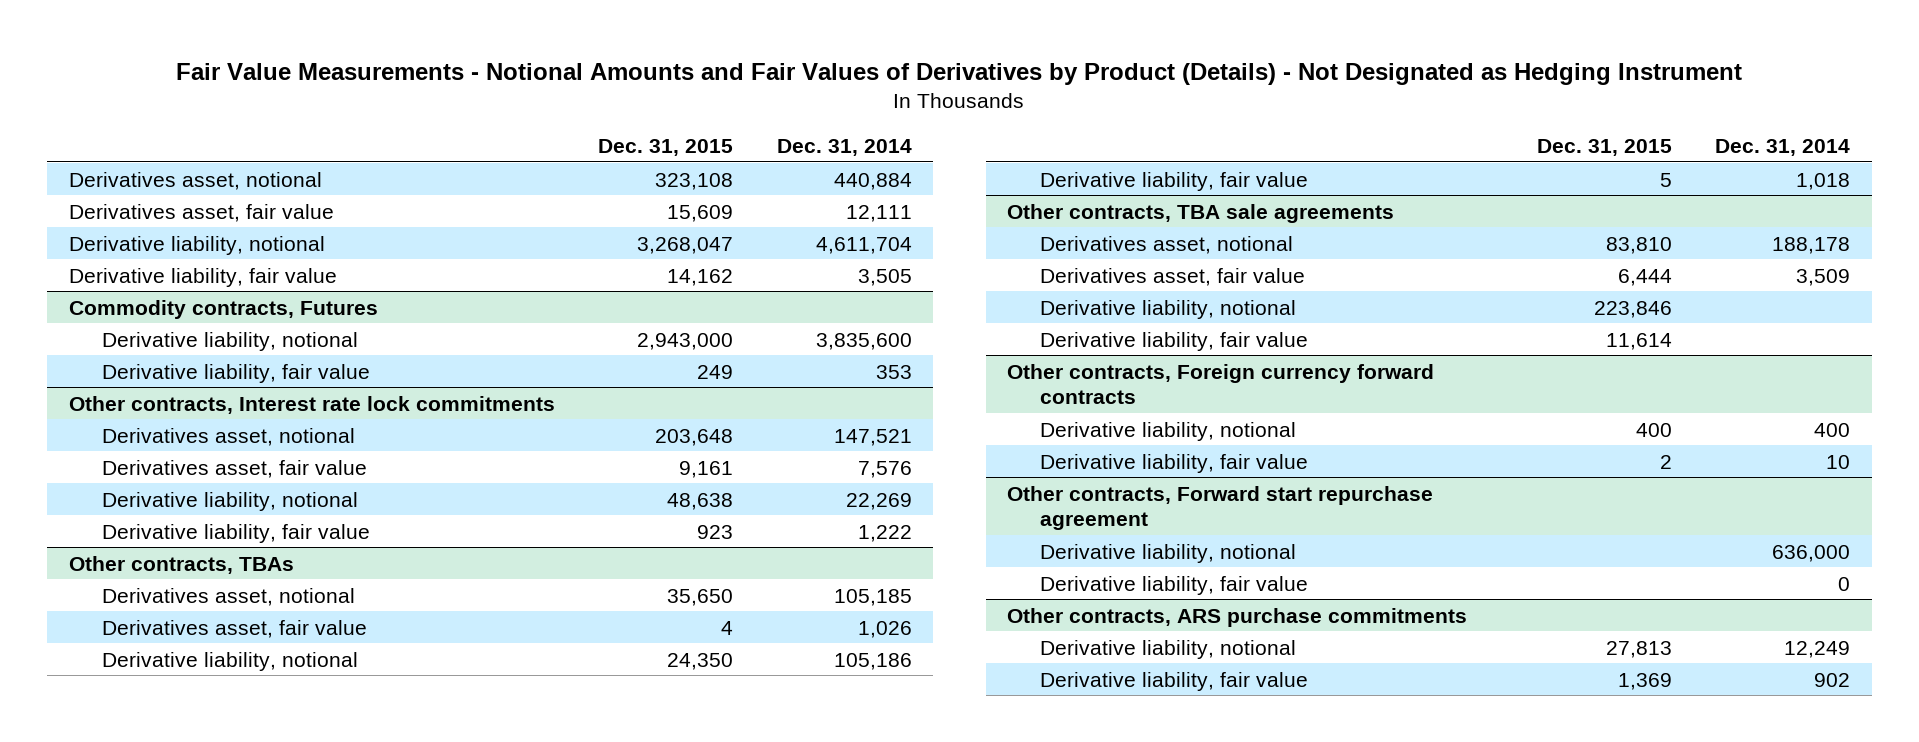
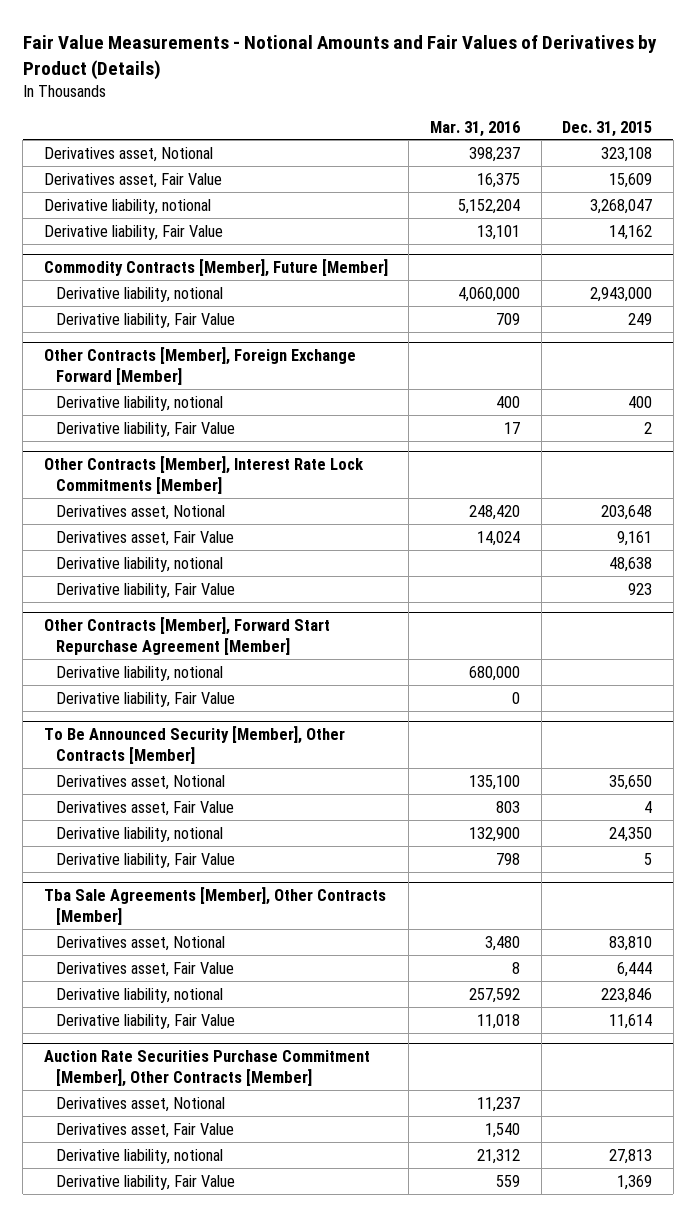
[176,62,1743,85] Fair Value Measurements - Notional Amounts and Fair Values of Derivatives by Product (Details) - Not Designated as Hedging Instrument -> [22,34,657,80] Fair Value Measurements - Notional Amounts and Fair Values of Derivatives by Product (Details)
[776,138,912,156] Dec. 31, 2014 -> none
none -> [430,120,521,137] Mar. 31, 2016
[68,171,322,190] Derivatives asset, notional -> [43,146,213,162] Derivatives asset, Notional
[68,203,334,222] Derivatives asset, fair value -> [43,172,222,188] Derivatives asset, Fair Value
[68,299,378,319] Commodity contracts, Futures -> none
[68,267,337,287] Derivative liability, fair value -> [43,224,223,240] Derivative liability, Fair Value
none -> [43,259,388,278] Commodity Contracts [Member], Future [Member]
[101,363,370,383] Derivative liability, fair value -> [56,312,236,328] Derivative liability, Fair Value
none -> [43,347,356,386] Other Contracts [Member], Foreign Exchange Forward [Member]
none -> [56,395,224,411] Derivative liability, notional
none -> [56,421,236,437] Derivative liability, Fair Value
[68,395,555,414] Other contracts, Interest rate lock commitments -> [43,456,364,495] Other Contracts [Member], Interest Rate Lock Commitments [Member]
[101,427,355,446] Derivatives asset, notional -> [56,504,226,520] Derivatives asset, Notional
[101,459,367,478] Derivatives asset, fair value -> [56,530,235,546] Derivatives asset, Fair Value
[68,555,294,574] Other contracts, TBAs -> none
[101,523,370,543] Derivative liability, fair value -> [56,582,236,598] Derivative liability, Fair Value
none -> [43,617,330,656] Other Contracts [Member], Forward Start Repurchase Agreement [Member]
none -> [56,665,224,681] Derivative liability, notional
none -> [56,691,236,707] Derivative liability, Fair Value
none -> [43,726,345,765] To Be Announced Security [Member], Other Contracts [Member]
[101,587,355,606] Derivatives asset, notional -> [56,774,226,790] Derivatives asset, Notional
[101,619,367,638] Derivatives asset, fair value -> [56,800,235,816] Derivatives asset, Fair Value
[1040,171,1309,191] Derivative liability, fair value -> [56,852,236,868] Derivative liability, Fair Value
[1007,203,1395,223] Other contracts, TBA sale agreements -> [43,887,386,926] Tba Sale Agreements [Member], Other Contracts [Member]
[1040,235,1294,254] Derivatives asset, notional -> [56,935,226,951] Derivatives asset, Notional
[1040,267,1306,286] Derivatives asset, fair value -> [56,961,235,977] Derivatives asset, Fair Value
[1007,363,1435,405] Other contracts, Foreign currency forward contracts -> none
[1040,421,1297,441] Derivative liability, notional -> none
[1040,453,1309,473] Derivative liability, fair value -> none
[1007,485,1434,531] Other contracts, Forward start repurchase agreement -> none
[1040,543,1297,563] Derivative liability, notional -> none
[1040,575,1309,595] Derivative liability, fair value -> none
[1007,607,1468,627] Other contracts, ARS purchase commitments -> none
[1040,331,1309,351] Derivative liability, fair value -> [56,1013,236,1029] Derivative liability, Fair Value
none -> [43,1050,370,1088] Auction Rate Securities Purchase Commitment [Member], Other Contracts [Member]
none -> [56,1096,226,1112] Derivatives asset, Notional
none -> [56,1122,235,1138] Derivatives asset, Fair Value
[1040,671,1309,691] Derivative liability, fair value -> [56,1174,236,1190] Derivative liability, Fair Value

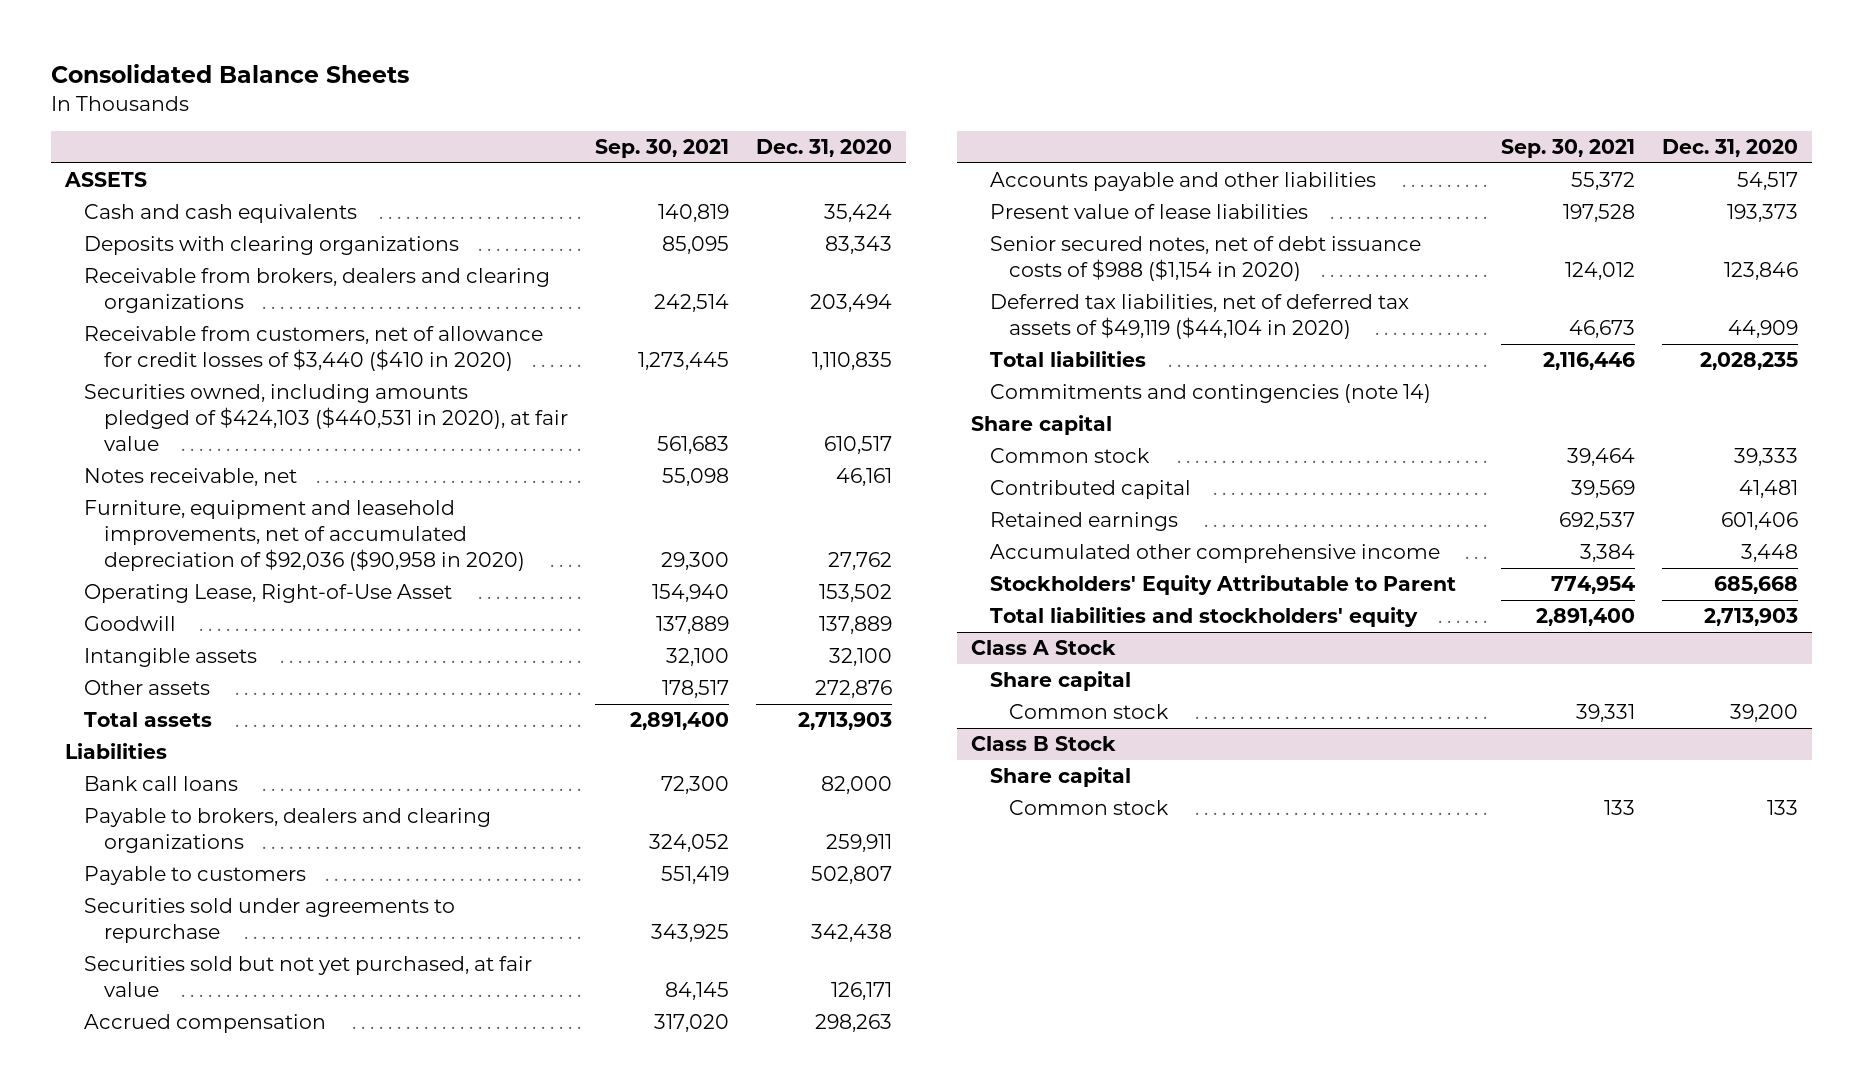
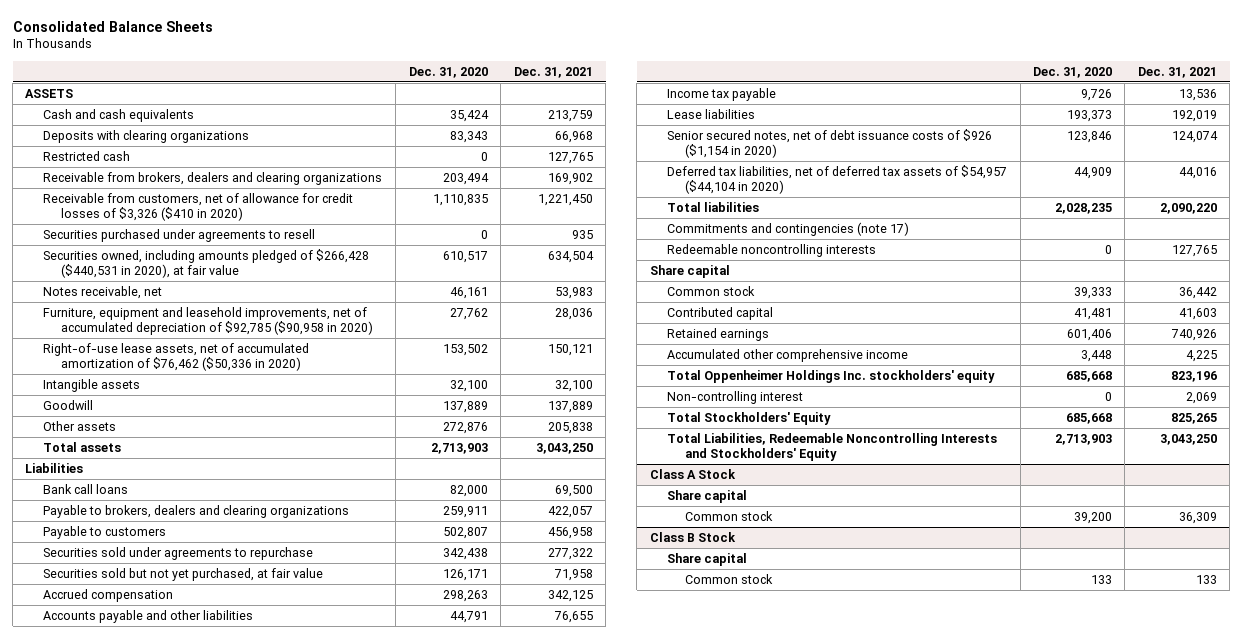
[594,139,729,159] Sep. 30, 2021 -> none
none -> [513,66,593,78] Dec. 31, 2021
none -> [43,150,131,161] Restricted cash
[84,326,544,371] Receivable from customers, net of allowance for credit losses of $3,440 ($410 in 2020) -> [43,192,354,221] Receivable from customers, net of allowance for credit losses of $3,326 ($410 in 2020)
none -> [43,228,316,242] Securities purchased under agreements to resell
[84,384,568,451] Securities owned, including amounts pledged of $424,103 ($440,531 in 2020), at fair value -> [43,248,370,278] Securities owned, including amounts pledged of $266,428 ($440,531 in 2020), at fair value
[84,500,525,571] Furniture, equipment and leasehold improvements, net of accumulated depreciation of $92,036 ($90,958 in 2020) -> [43,306,373,335] Furniture, equipment and leasehold improvements, net of accumulated depreciation of $92,785 ($90,958 in 2020)
[84,584,453,604] Operating Lease, Right-of-Use Asset -> [43,342,310,371] Right-of-use lease assets, net of accumulated amortization of $76,462 ($50,336 in 2020)
[84,616,177,632] Goodwill -> [43,399,94,410] Goodwill
[1737,172,1799,191] 54,517 -> [449,610,488,623] 44,791
none -> [667,87,777,101] Income tax payable
[990,204,1309,220] Present value of lease liabilities -> [667,108,756,119] Lease liabilities
[990,236,1422,281] Senior secured notes, net of debt issuance costs of $988 ($1,154 in 2020) -> [667,128,993,158] Senior secured notes, net of debt issuance costs of $926 ($1,154 in 2020)
[990,294,1410,339] Deferred tax liabilities, net of deferred tax assets of $49,119 ($44,104 in 2020) -> [667,164,1008,194] Deferred tax liabilities, net of deferred tax assets of $54,957 ($44,104 in 2020)
[990,384,1432,404] Commitments and contingencies (note 14) -> [667,221,910,236] Commitments and contingencies (note 17)
none -> [667,243,877,257] Redeemable noncontrolling interests
[990,575,1457,596] Stockholders' Equity Attributable to Parent -> [667,369,996,383] Total Oppenheimer Holdings Inc. stockholders' equity
none -> [667,390,804,404] Non-controlling interest
none -> [667,411,832,425] Total Stockholders' Equity
[990,607,1419,628] Total liabilities and stockholders' equity -> [667,432,998,461] Total Liabilities, Redeemable Noncontrolling Interests and Stockholders' Equity

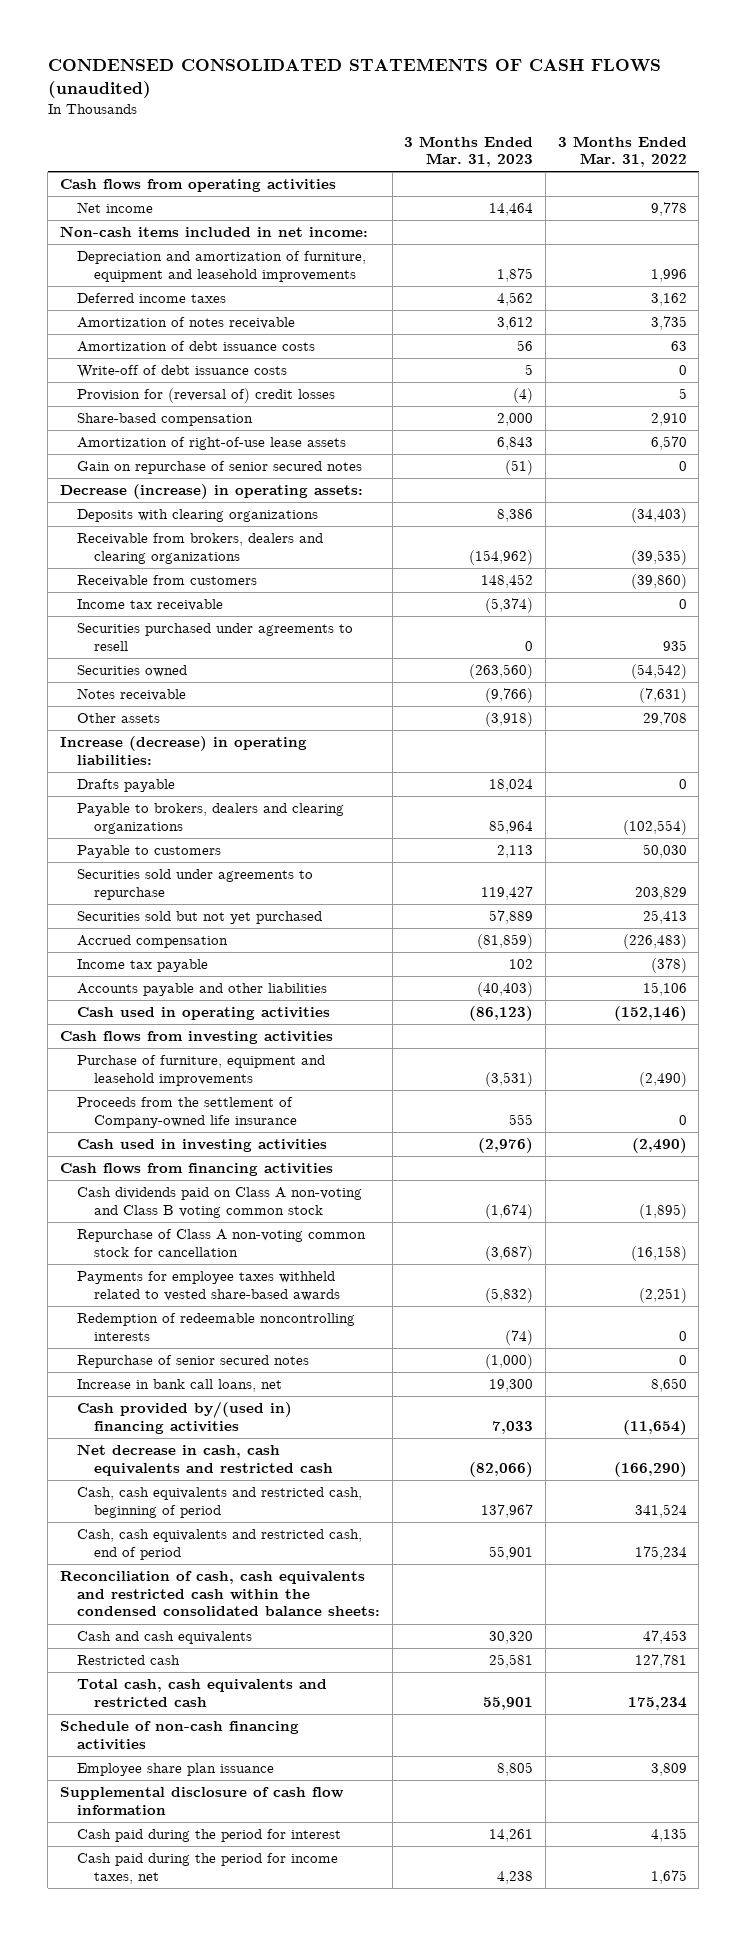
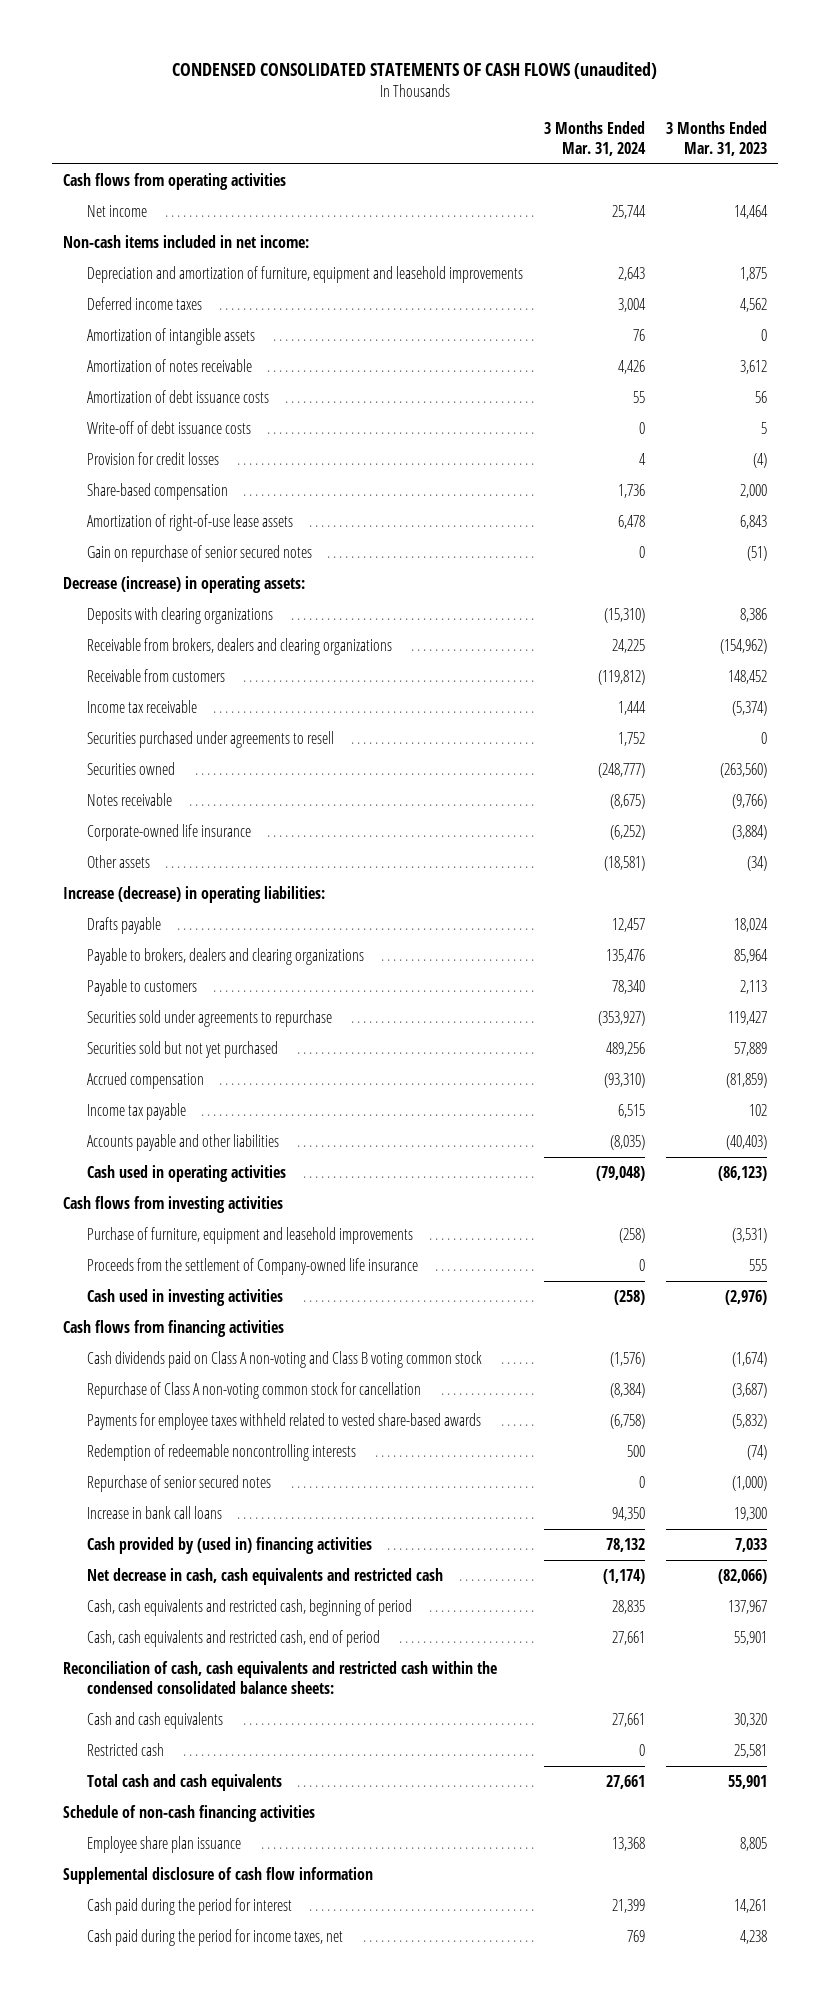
[557,135,687,168] 3 Months Ended Mar. 31, 2022 -> none
none -> [544,121,647,156] 3 Months Ended Mar. 31, 2024
none -> [86,328,255,346] Amortization of intangible assets
[77,388,336,404] Provision for (reversal of) credit losses -> [86,452,219,466] Provision for credit losses
none -> [86,824,251,842] Corporate-owned life insurance
[485,712,534,728] (3,918) -> [747,856,768,872] (34)
[77,1379,283,1393] Increase in bank call loans, net -> [86,1506,222,1520] Increase in bank call loans
[77,1401,293,1434] Cash provided by/(used in) financing activities -> [86,1537,372,1555] Cash provided by (used in) financing activities
[77,1679,328,1707] Total cash, cash equivalents and restricted cash -> [86,1774,282,1792] Total cash and cash equivalents

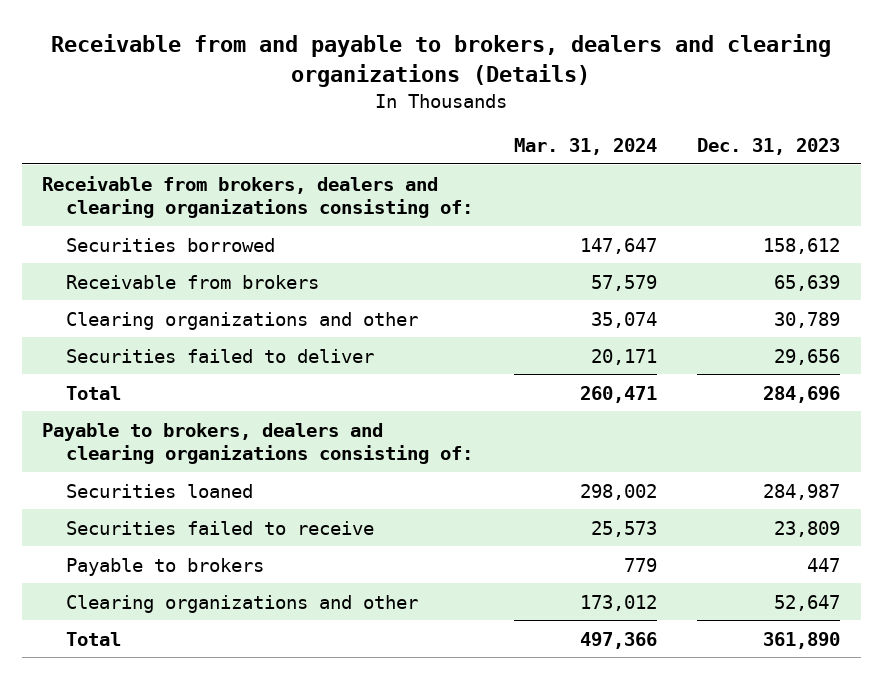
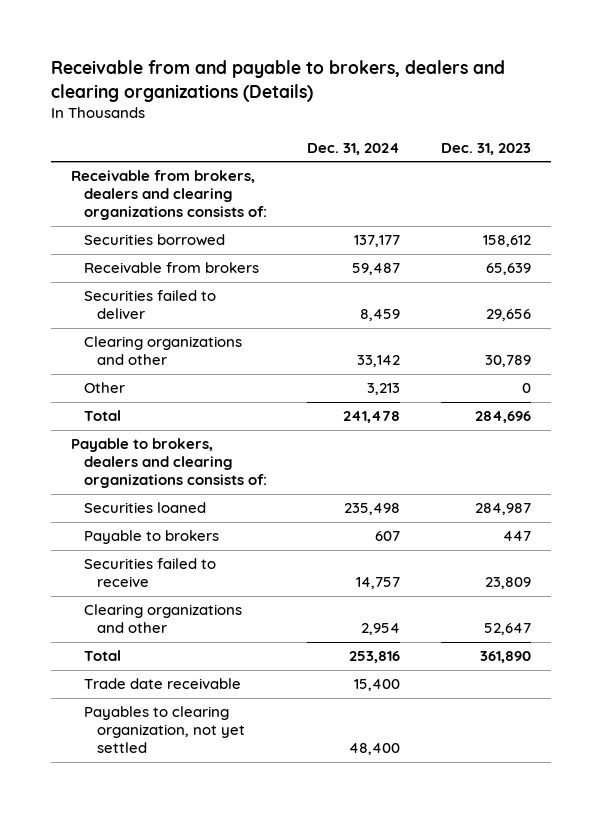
[513,138,657,156] Mar. 31, 2024 -> none
none -> [307,142,401,155] Dec. 31, 2024
[42,175,474,219] Receivable from brokers, dealers and clearing organizations consisting of: -> [71,170,268,221] Receivable from brokers, dealers and clearing organizations consists of:
[66,311,419,330] Clearing organizations and other -> [84,336,243,366] Clearing organizations and other
none -> [84,382,126,394] Other
[42,422,474,465] Payable to brokers, dealers and clearing organizations consisting of: -> [71,438,268,489] Payable to brokers, dealers and clearing organizations consists of:
[66,520,375,535] Securities failed to receive -> [84,558,217,588] Securities failed to receive
none -> [84,678,242,690] Trade date receivable
none -> [84,706,246,754] Payables to clearing organization, not yet settled

